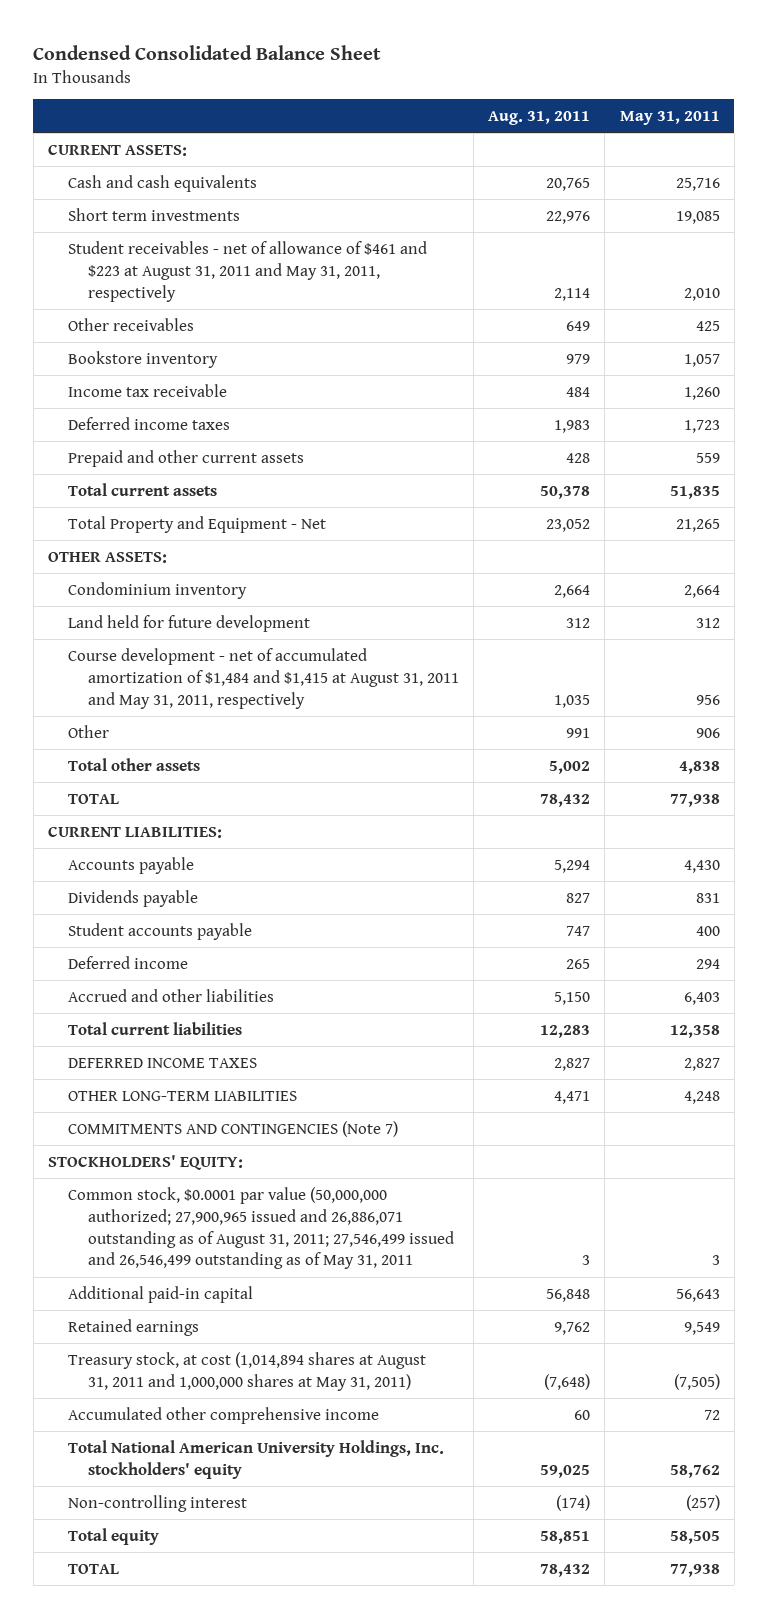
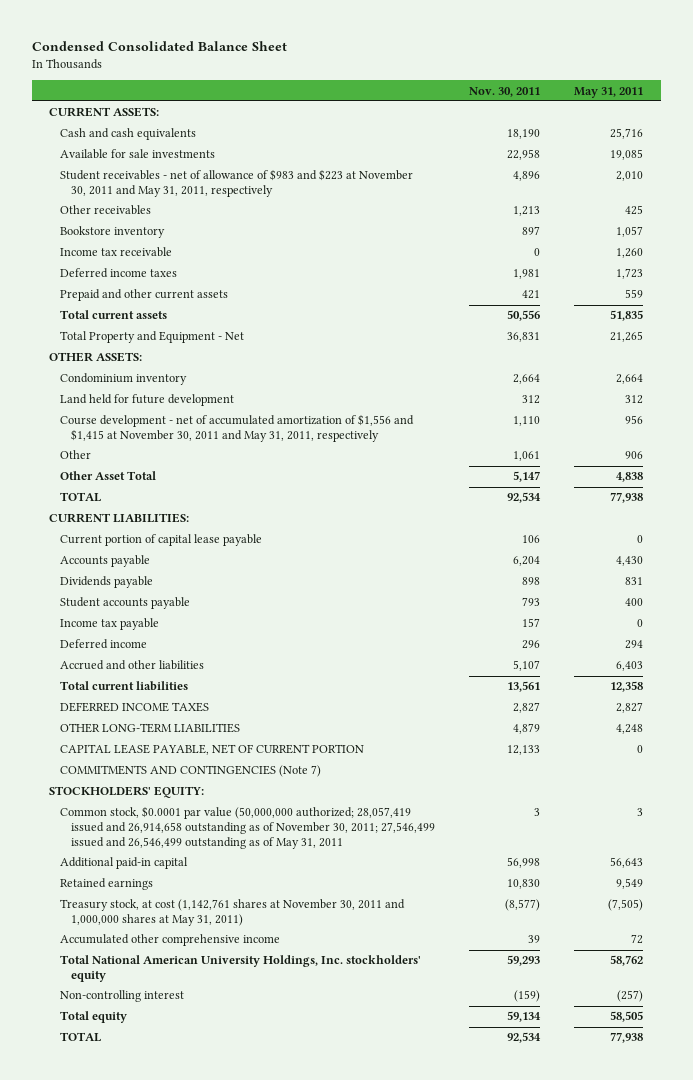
[488,111,591,126] Aug. 31, 2011 -> none
none -> [468,86,540,97] Nov. 30, 2011
[67,207,240,221] Short term investments -> [59,149,215,160] Available for sale investments
[67,240,427,302] Student receivables - net of allowance of $461 and $223 at August 31, 2011 and May 31, 2011, respectively -> [59,169,413,198] Student receivables - net of allowance of $983 and $223 at November 30, 2011 and May 31, 2011, respectively
[67,647,459,709] Course development - net of accumulated amortization of $1,484 and $1,415 at August 31, 2011 and May 31, 2011, respectively -> [59,414,414,443] Course development - net of accumulated amortization of $1,556 and $1,415 at November 30, 2011 and May 31, 2011, respectively
[67,757,200,771] Total other assets -> [59,471,156,481] Other Asset Total
none -> [59,534,262,547] Current portion of capital lease payable
none -> [59,618,159,631] Income tax payable
none -> [59,744,364,756] CAPITAL LEASE PAYABLE, NET OF CURRENT PORTION
[67,1186,454,1270] Common stock, $0.0001 par value (50,000,000 authorized; 27,900,965 issued and 26,886,071 outstanding as of August 31, 2011; 27,546,499 issued and 26,546,499 outstanding as of May 31, 2011 -> [59,806,435,849] Common stock, $0.0001 par value (50,000,000 authorized; 28,057,419 issued and 26,914,658 outstanding as of November 30, 2011; 27,546,499 issued and 26,546,499 outstanding as of May 31, 2011
[67,1351,426,1391] Treasury stock, at cost (1,014,894 shares at August 31, 2011 and 1,000,000 shares at May 31, 2011) -> [59,899,405,927] Treasury stock, at cost (1,142,761 shares at November 30, 2011 and 1,000,000 shares at May 31, 2011)

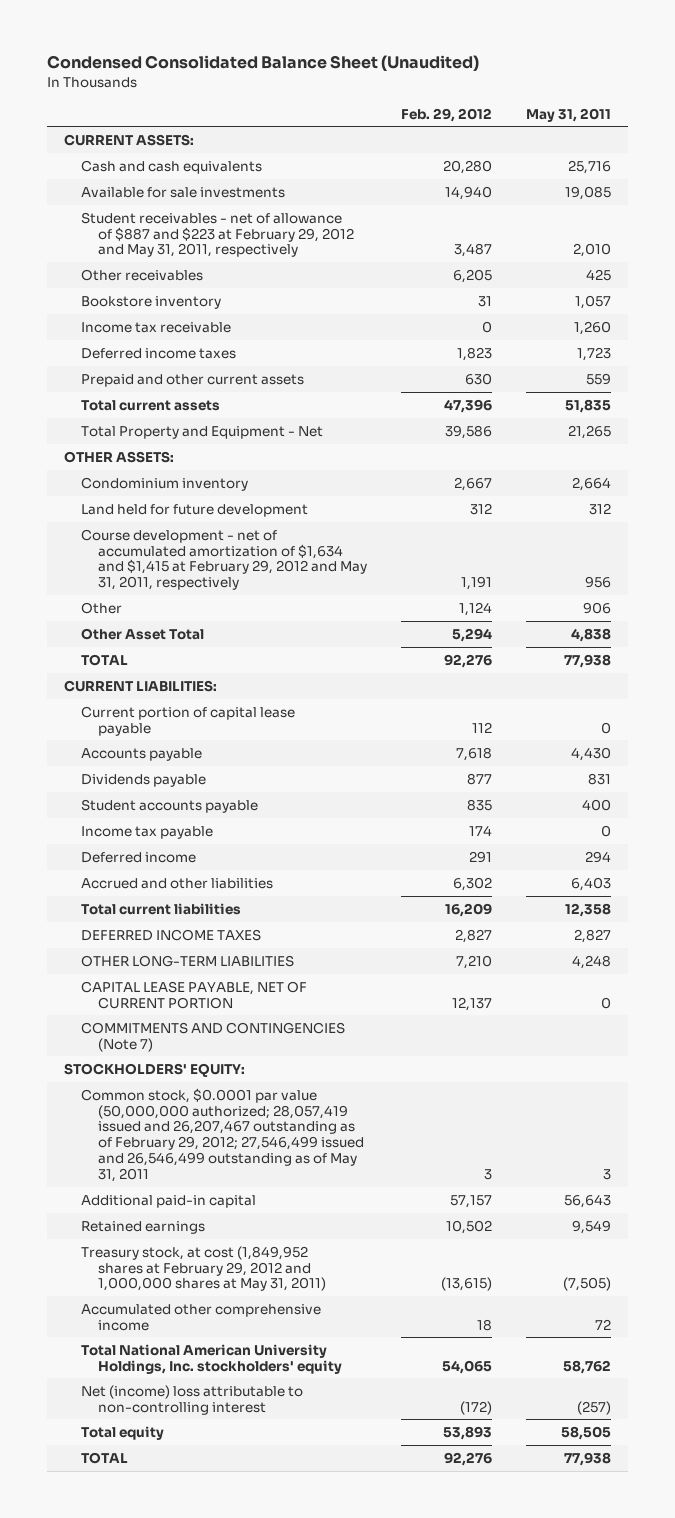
[32,41,288,52] Condensed Consolidated Balance Sheet -> [47,55,480,72] Condensed Consolidated Balance Sheet (Unaudited)
[468,86,540,97] Nov. 30, 2011 -> none
none -> [400,107,492,122] Feb. 29, 2012
[59,169,413,198] Student receivables - net of allowance of $983 and $223 at November 30, 2011 and May 31, 2011, respectively -> [80,211,354,258] Student receivables - net of allowance of $887 and $223 at February 29, 2012 and May 31, 2011, respectively
[59,414,414,443] Course development - net of accumulated amortization of $1,556 and $1,415 at November 30, 2011 and May 31, 2011, respectively -> [80,528,367,591] Course development - net of accumulated amortization of $1,634 and $1,415 at February 29, 2012 and May 31, 2011, respectively
[59,806,435,849] Common stock, $0.0001 par value (50,000,000 authorized; 28,057,419 issued and 26,914,658 outstanding as of November 30, 2011; 27,546,499 issued and 26,546,499 outstanding as of May 31, 2011 -> [80,1087,364,1182] Common stock, $0.0001 par value (50,000,000 authorized; 28,057,419 issued and 26,207,467 outstanding as of February 29, 2012; 27,546,499 issued and 26,546,499 outstanding as of May 31, 2011
[59,899,405,927] Treasury stock, at cost (1,142,761 shares at November 30, 2011 and 1,000,000 shares at May 31, 2011) -> [80,1245,326,1292] Treasury stock, at cost (1,849,952 shares at February 29, 2012 and 1,000,000 shares at May 31, 2011)
[59,990,184,1003] Non-controlling interest -> [80,1384,303,1415] Net (income) loss attributable to non-controlling interest

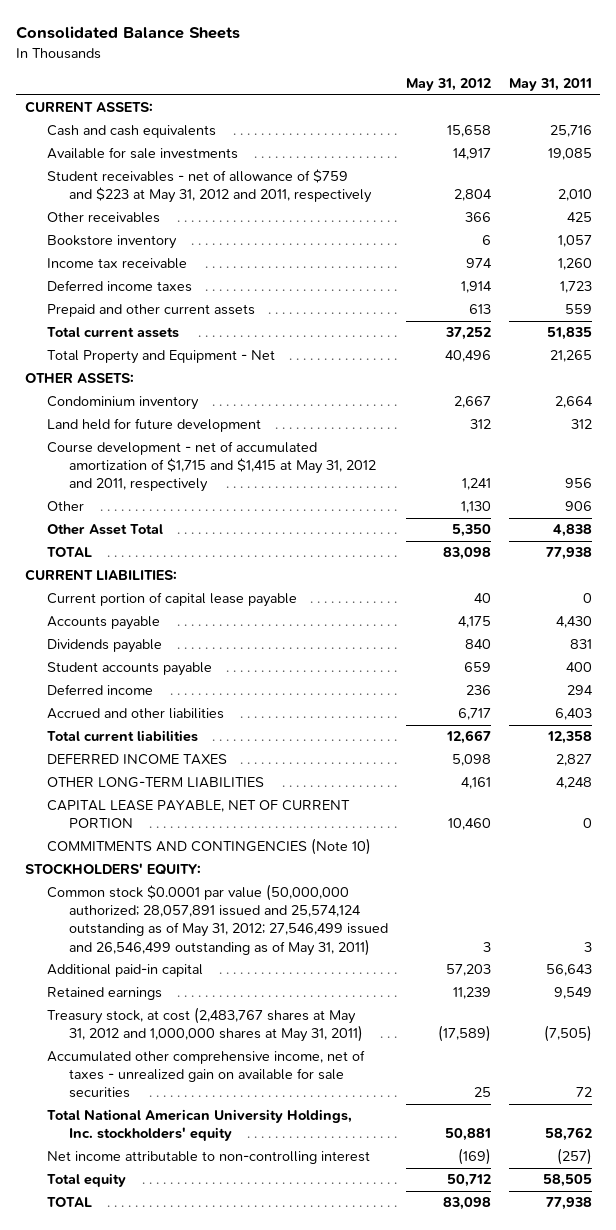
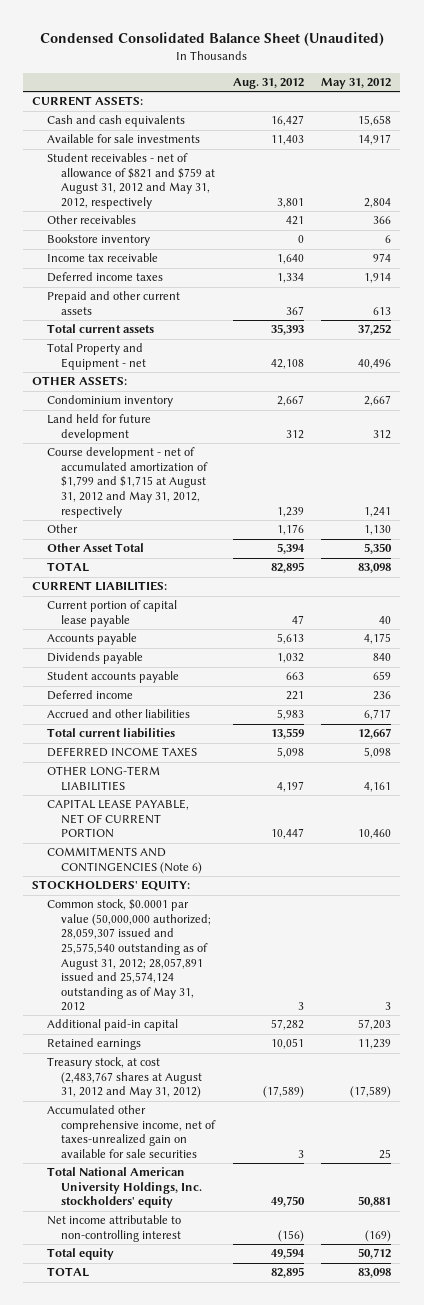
[15,26,240,40] Consolidated Balance Sheets -> [39,32,384,47] Condensed Consolidated Balance Sheet (Unaudited)
[508,78,592,92] May 31, 2011 -> none
none -> [232,78,304,90] Aug. 31, 2012
[47,169,373,204] Student receivables - net of allowance of $759 and $223 at May 31, 2012 and 2011, respectively -> [46,153,215,210] Student receivables - net of allowance of $821 and $759 at August 31, 2012 and May 31, 2012, respectively
[47,350,276,365] Total Property and Equipment - Net -> [46,343,146,370] Total Property and Equipment - net
[47,441,377,493] Course development - net of accumulated amortization of $1,715 and $1,415 at May 31, 2012 and 2011, respectively -> [46,447,208,518] Course development - net of accumulated amortization of $1,799 and $1,715 at August 31, 2012 and May 31, 2012, respectively
[47,838,372,856] COMMITMENTS AND CONTINGENCIES (Note 10) -> [46,847,202,874] COMMITMENTS AND CONTINGENCIES (Note 6)
[47,884,389,956] Common stock $0.0001 par value (50,000,000 authorized; 28,057,891 issued and 25,574,124 outstanding as of May 31, 2012; 27,546,499 issued and 26,546,499 outstanding as of May 31, 2011) -> [46,899,211,1012] Common stock, $0.0001 par value (50,000,000 authorized; 28,059,307 issued and 25,575,540 outstanding as of August 31, 2012; 28,057,891 issued and 25,574,124 outstanding as of May 31, 2012
[47,1007,364,1043] Treasury stock, at cost (2,483,767 shares at May 31, 2012 and 1,000,000 shares at May 31, 2011) -> [46,1057,202,1099] Treasury stock, at cost (2,483,767 shares at August 31, 2012 and May 31, 2012)
[47,1050,366,1099] Accumulated other comprehensive income, net of taxes - unrealized gain on available for sale securities -> [46,1105,216,1159] Accumulated other comprehensive income, net of taxes-unrealized gain on available for sale securities

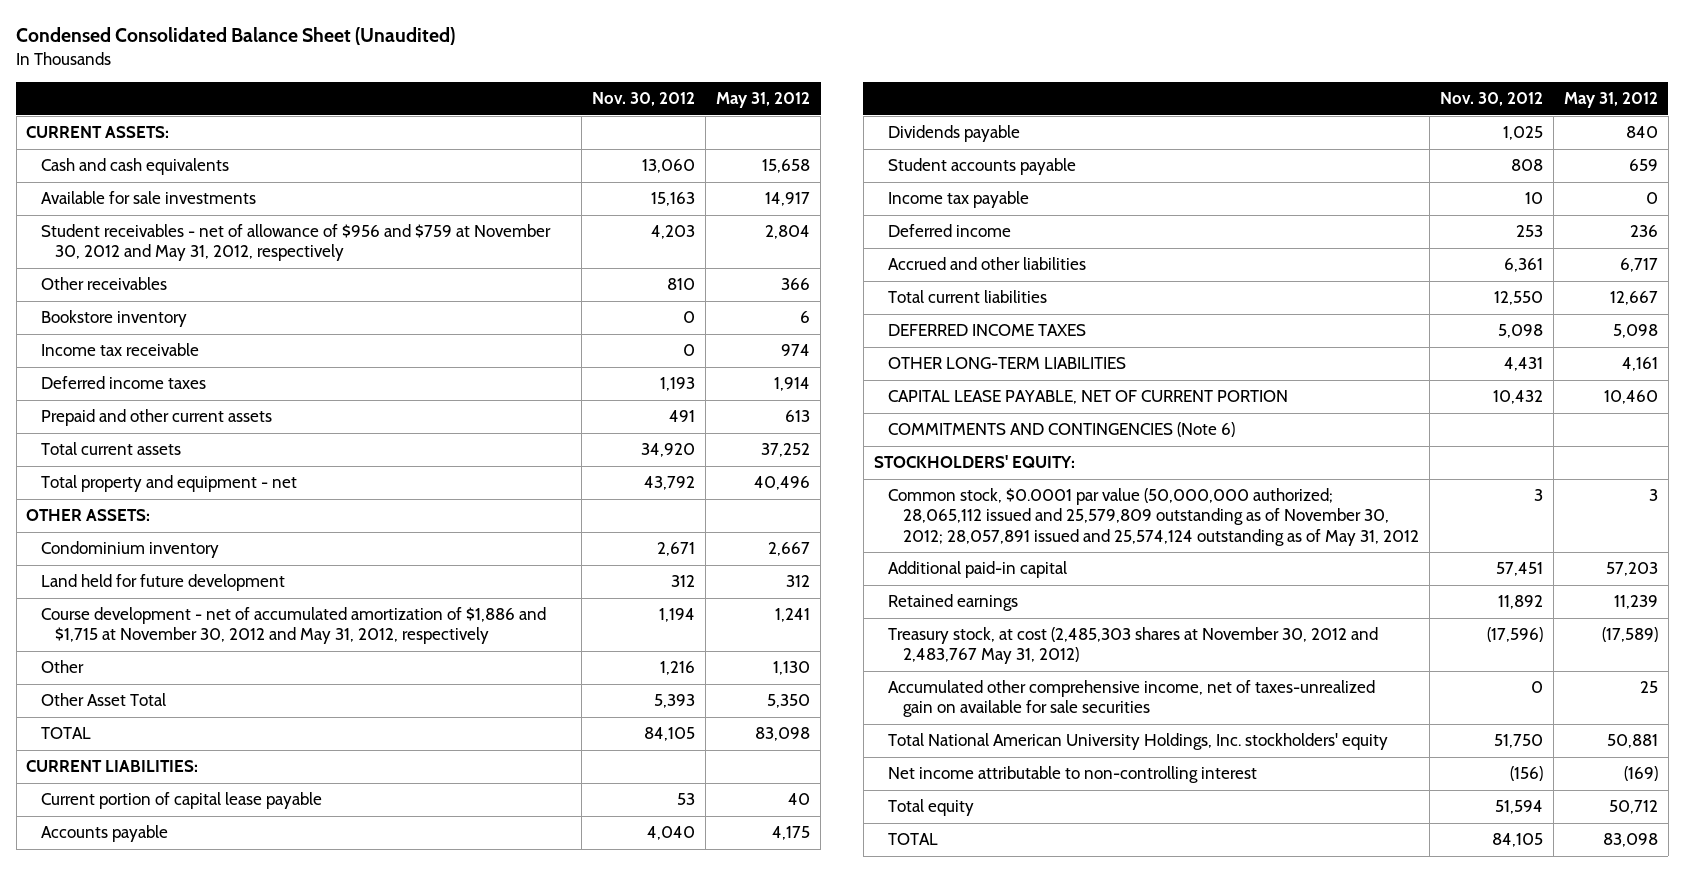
[232,78,304,90] Aug. 31, 2012 -> none
none -> [592,92,696,107] Nov. 30, 2012
[46,153,215,210] Student receivables - net of allowance of $821 and $759 at August 31, 2012 and May 31, 2012, respectively -> [40,224,551,262] Student receivables - net of allowance of $956 and $759 at November 30, 2012 and May 31, 2012, respectively
[46,343,146,370] Total Property and Equipment - net -> [40,475,297,493] Total property and equipment - net
[46,447,208,518] Course development - net of accumulated amortization of $1,799 and $1,715 at August 31, 2012 and May 31, 2012, respectively -> [40,607,546,645] Course development - net of accumulated amortization of $1,886 and $1,715 at November 30, 2012 and May 31, 2012, respectively
none -> [888,191,1030,209] Income tax payable
[46,899,211,1012] Common stock, $0.0001 par value (50,000,000 authorized; 28,059,307 issued and 25,575,540 outstanding as of August 31, 2012; 28,057,891 issued and 25,574,124 outstanding as of May 31, 2012 -> [888,488,1419,546] Common stock, $0.0001 par value (50,000,000 authorized; 28,065,112 issued and 25,579,809 outstanding as of November 30, 2012; 28,057,891 issued and 25,574,124 outstanding as of May 31, 2012
[46,1057,202,1099] Treasury stock, at cost (2,483,767 shares at August 31, 2012 and May 31, 2012) -> [888,627,1379,665] Treasury stock, at cost (2,485,303 shares at November 30, 2012 and 2,483,767 May 31, 2012)

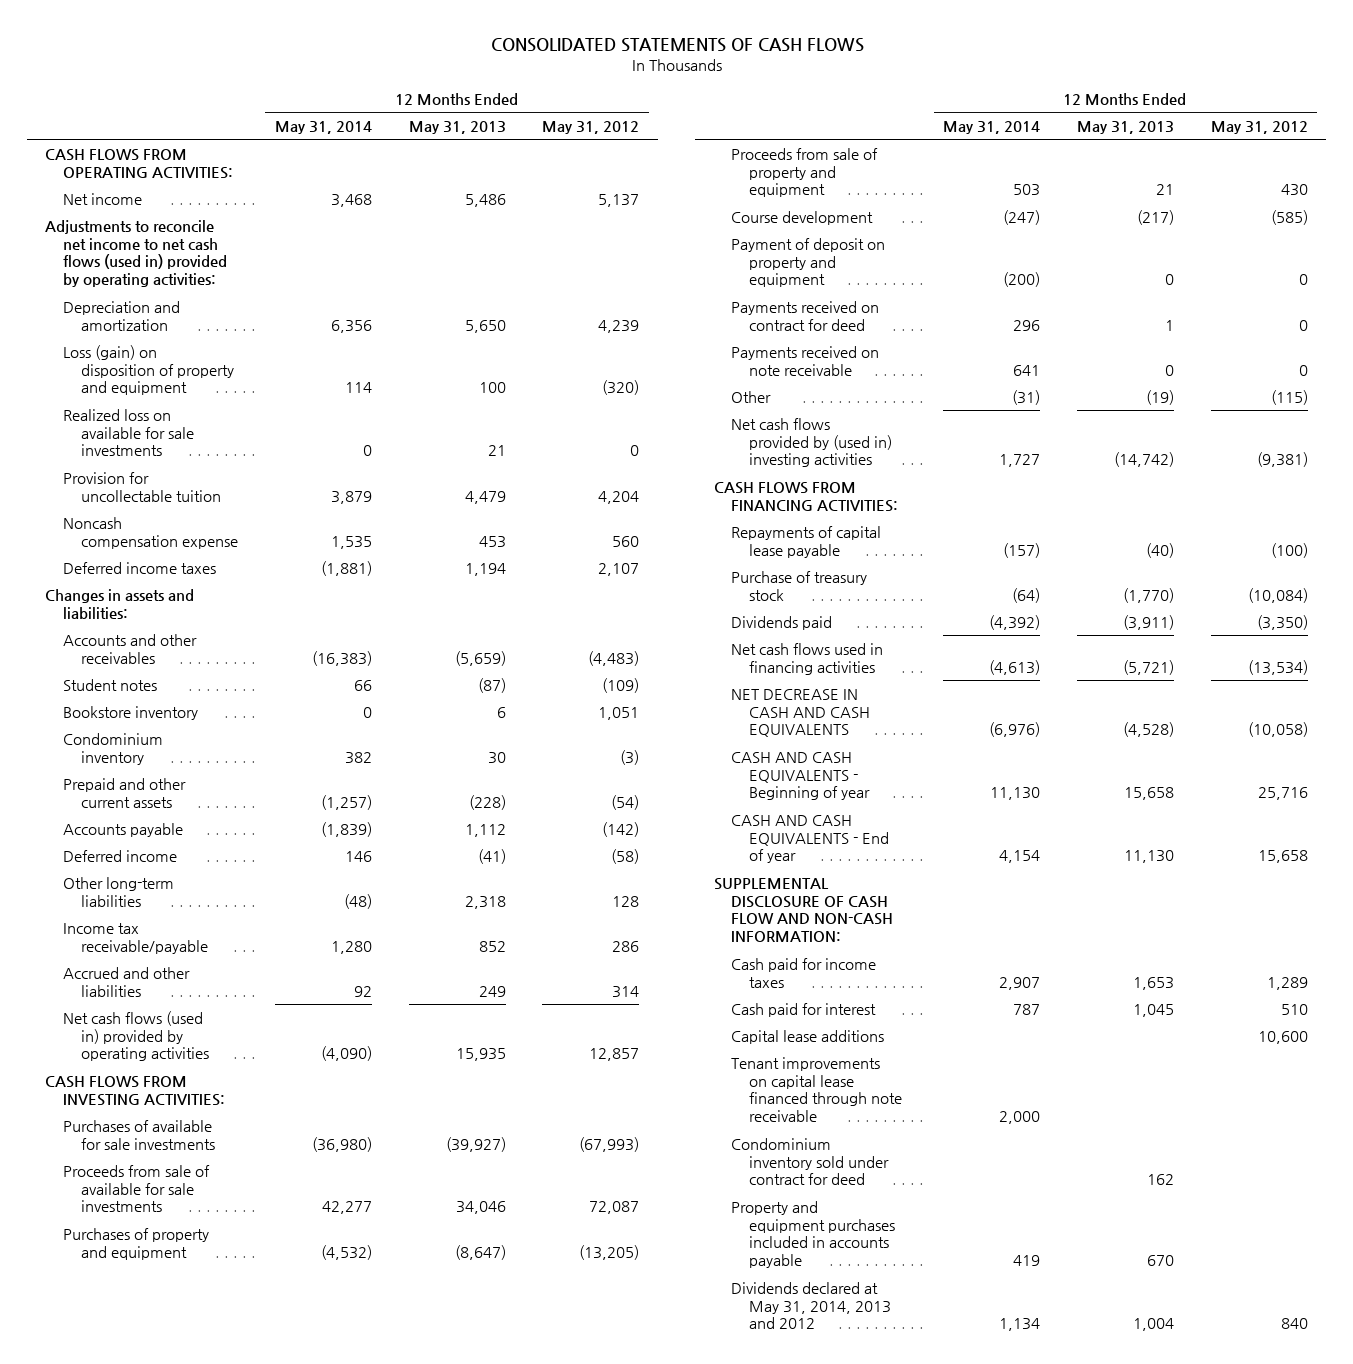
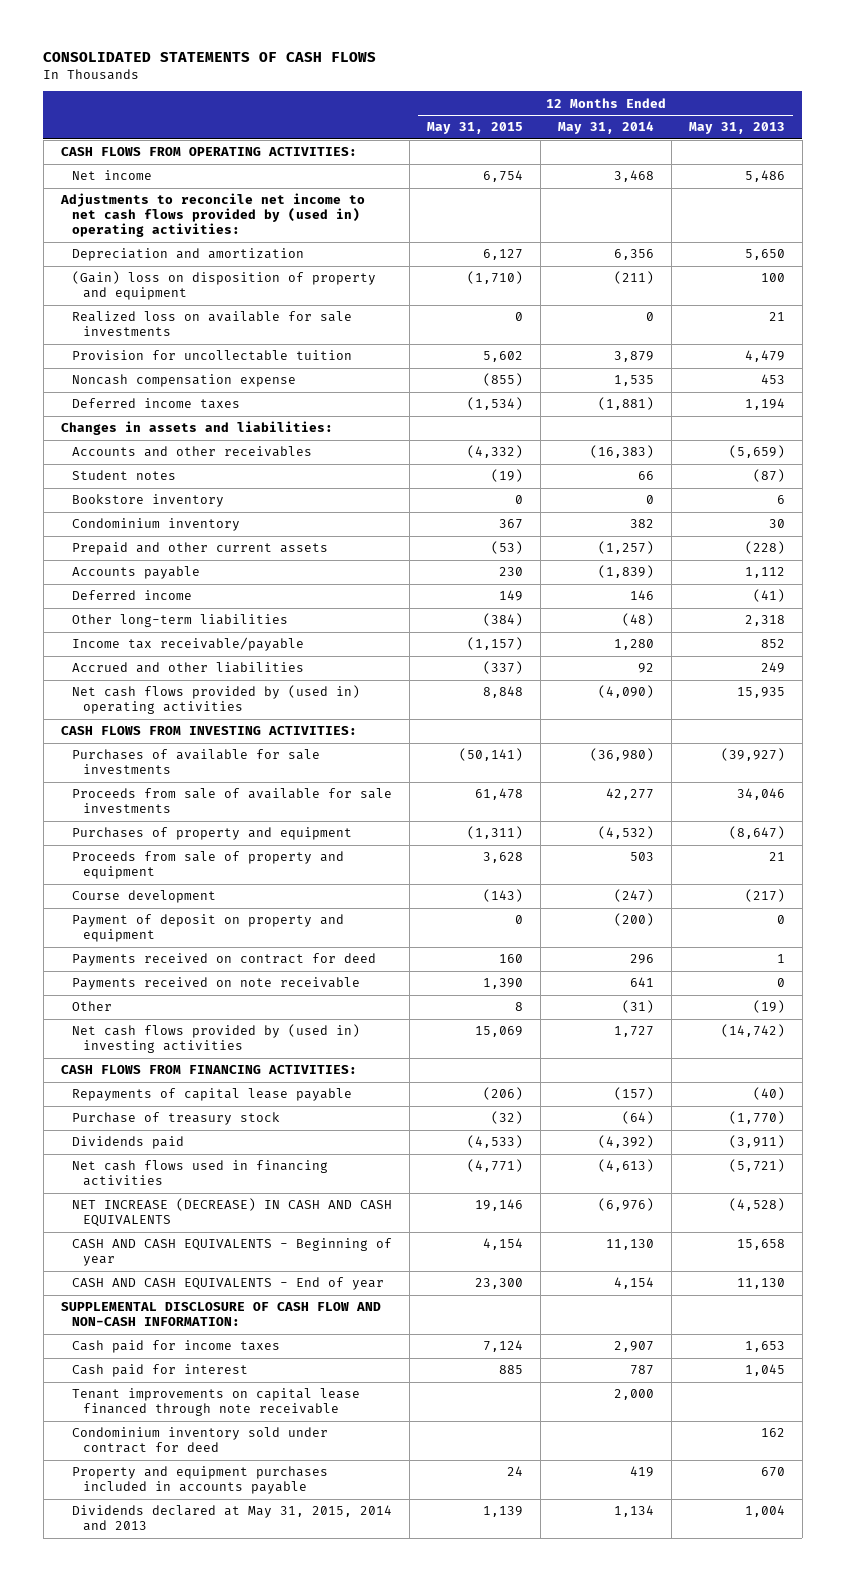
[542,121,640,135] May 31, 2012 -> none
none -> [426,122,523,135] May 31, 2015
[45,219,227,288] Adjustments to reconcile net income to net cash flows (used in) provided by operating activities: -> [59,193,365,238] Adjustments to reconcile net income to net cash flows provided by (used in) operating activities:
[62,344,234,396] Loss (gain) on disposition of property and equipment -> [71,271,376,301] (Gain) loss on disposition of property and equipment
[344,382,372,394] 114 -> [613,271,654,285] (211)
[62,1010,209,1062] Net cash flows (used in) provided by operating activities -> [71,685,360,715] Net cash flows provided by (used in) operating activities
[731,688,870,738] NET DECREASE IN CASH AND CASH EQUIVALENTS -> [71,1198,392,1228] NET INCREASE (DECREASE) IN CASH AND CASH EQUIVALENTS
[731,1029,885,1044] Capital lease additions -> none
[731,1281,891,1330] Dividends declared at May 31, 2014, 2013 and 2012 -> [71,1505,392,1532] Dividends declared at May 31, 2015, 2014 and 2013

